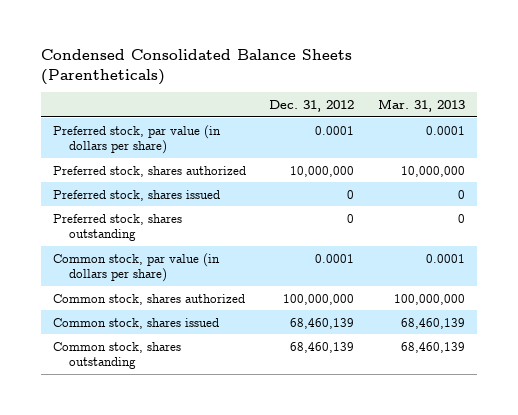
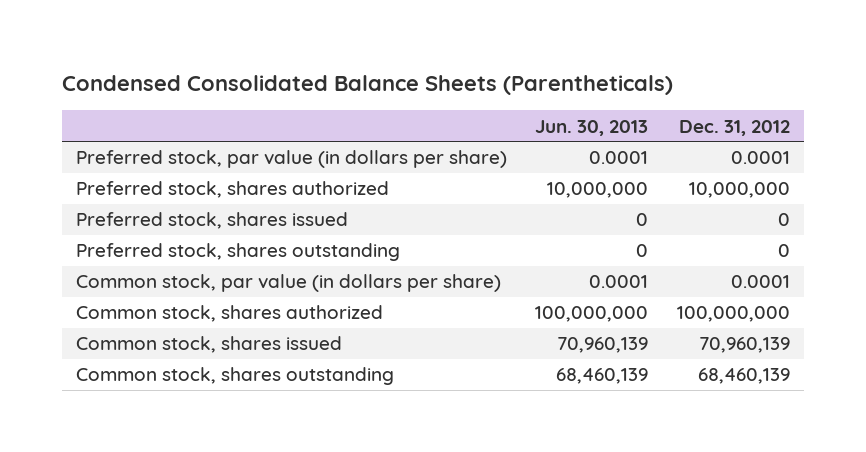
[378,98,466,112] Mar. 31, 2013 -> none
none -> [535,119,649,136] Jun. 30, 2013
[290,317,355,329] 68,460,139 -> [698,337,790,354] 70,960,139

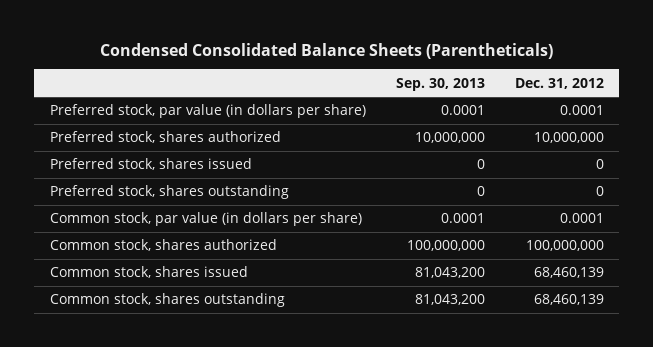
[535,119,649,136] Jun. 30, 2013 -> none
none -> [395,77,485,91] Sep. 30, 2013
[698,337,790,354] 70,960,139 -> [533,267,604,279] 68,460,139

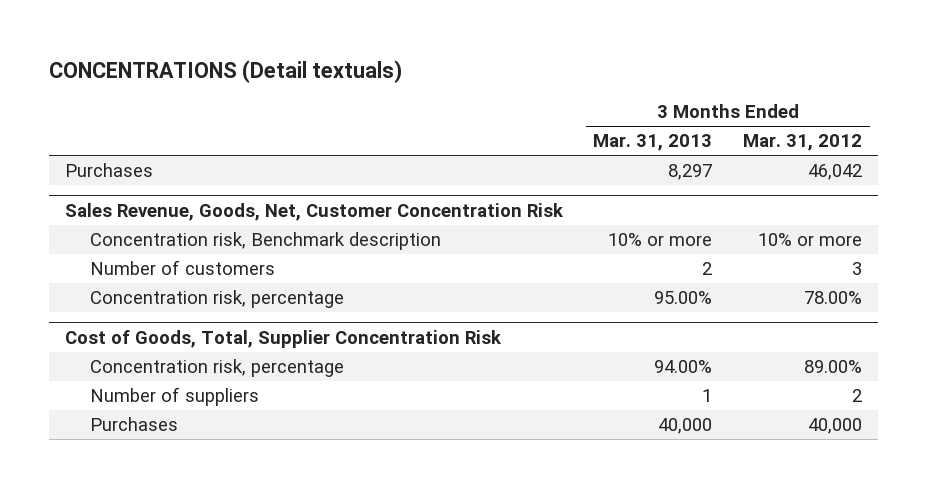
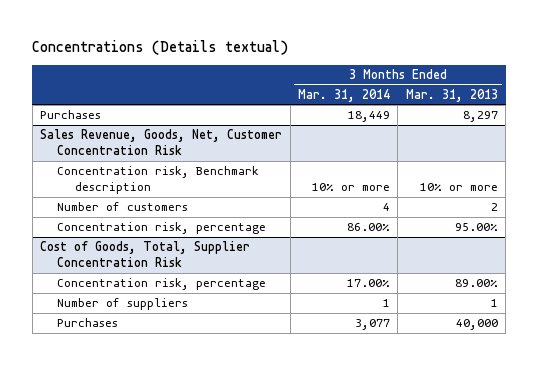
[49,60,403,84] CONCENTRATIONS (Detail textuals) -> [32,40,289,56] Concentrations (Details textual)
[743,134,863,152] Mar. 31, 2012 -> none
none -> [298,88,391,102] Mar. 31, 2014
[654,360,713,374] 94.00% -> [454,279,498,288] 89.00%

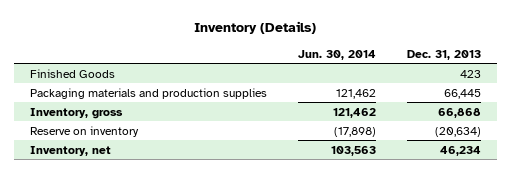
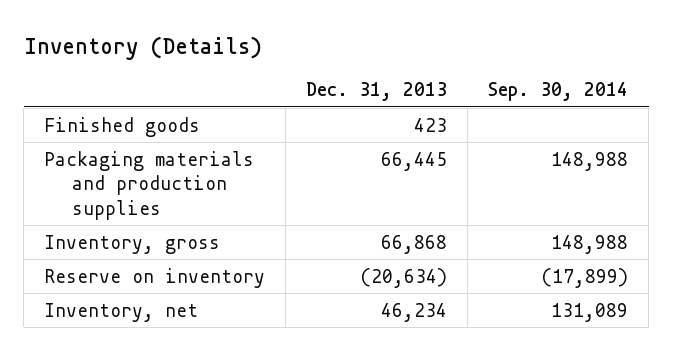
[297,49,376,60] Jun. 30, 2014 -> none
none -> [488,82,629,102] Sep. 30, 2014
[29,68,115,78] Finished Goods -> [44,116,201,137] Finished goods

